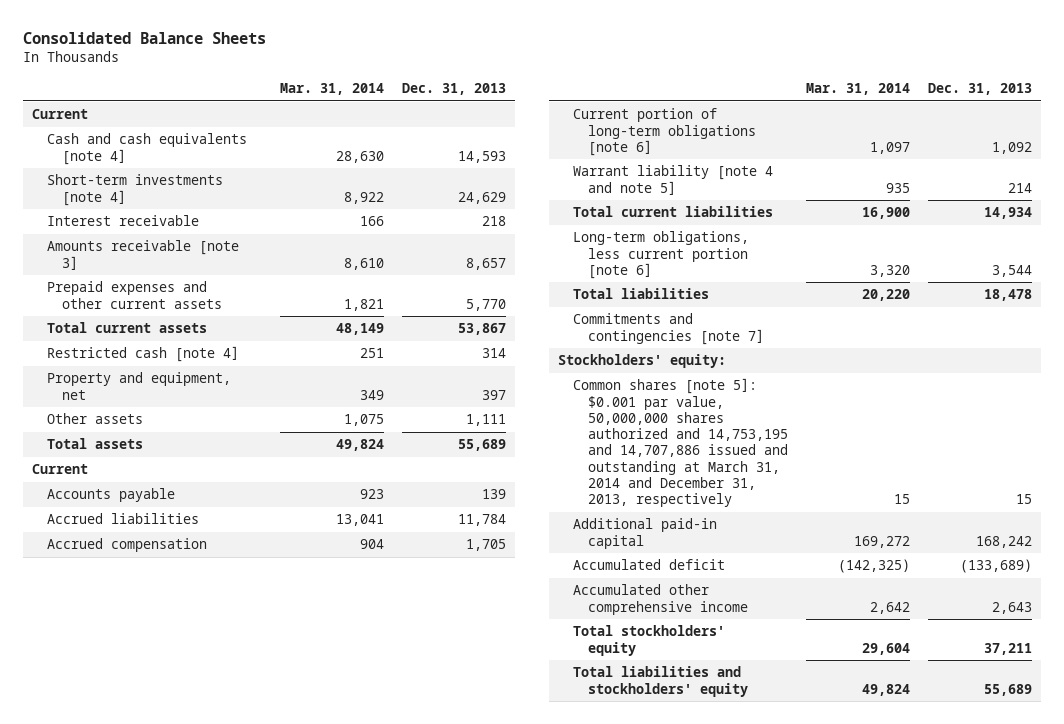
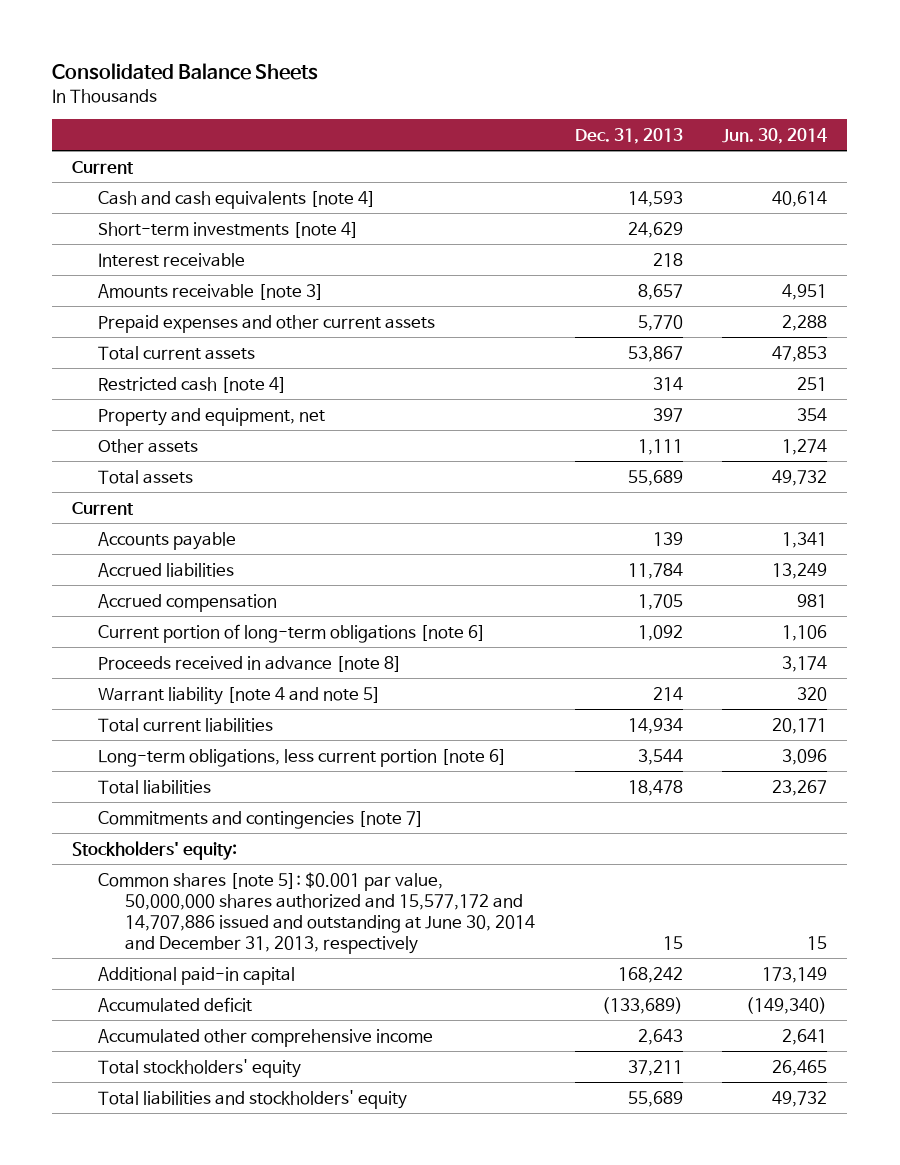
[279,83,384,96] Mar. 31, 2014 -> none
none -> [722,127,828,144] Jun. 30, 2014
none -> [98,655,403,672] Proceeds received in advance [note 8]
[572,378,788,508] Common shares [note 5]: $0.001 par value, 50,000,000 shares authorized and 14,753,195 and 14,707,886 issued and outstanding at March 31, 2014 and December 31, 2013, respectively -> [98,871,535,955] Common shares [note 5]: $0.001 par value, 50,000,000 shares authorized and 15,577,172 and 14,707,886 issued and outstanding at June 30, 2014 and December 31, 2013, respectively

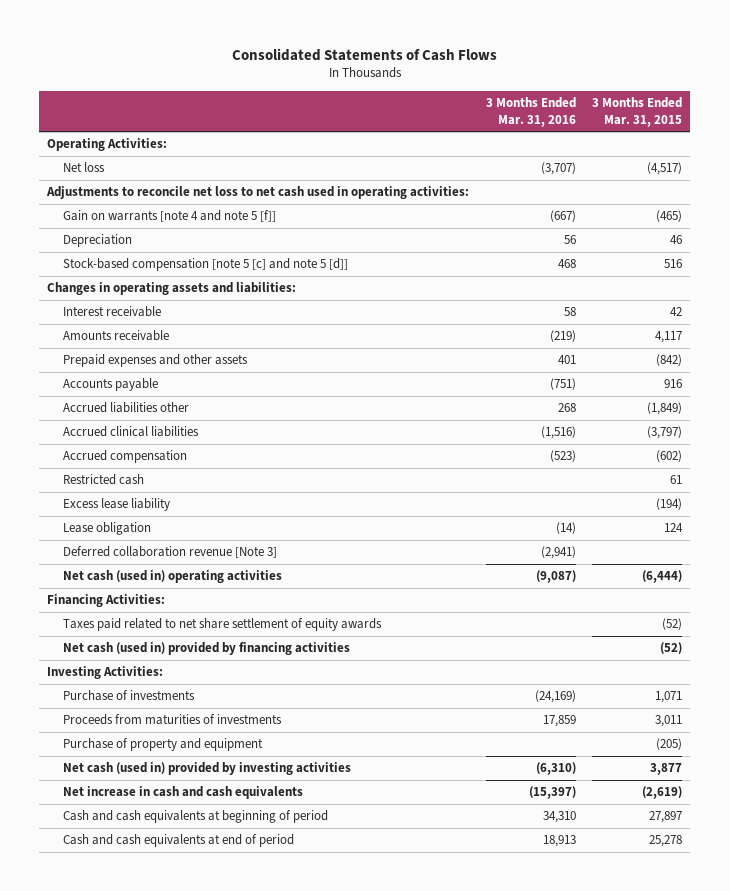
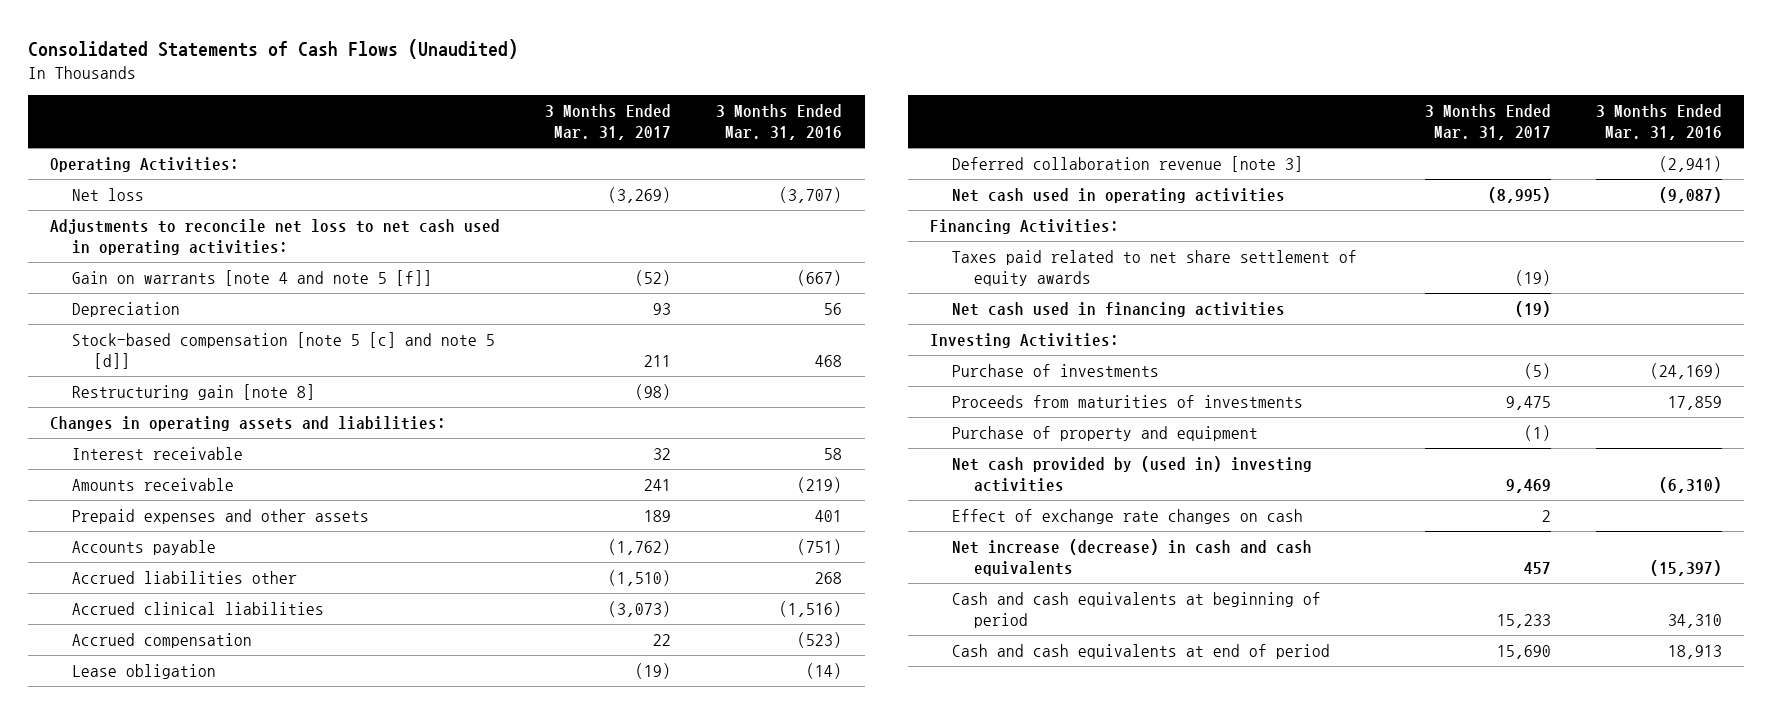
[231,47,497,61] Consolidated Statements of Cash Flows -> [28,38,519,59] Consolidated Statements of Cash Flows (Unaudited)
[592,96,683,127] 3 Months Ended Mar. 31, 2015 -> none
none -> [545,104,672,141] 3 Months Ended Mar. 31, 2017
none -> [72,384,316,401] Restructuring gain [note 8]
[62,474,144,486] Restricted cash -> none
[62,498,170,512] Excess lease liability -> none
[62,546,277,559] Deferred collaboration revenue [Note 3] -> [951,156,1303,173] Deferred collaboration revenue [note 3]
[62,570,282,584] Net cash (used in) operating activities -> [951,188,1285,204] Net cash used in operating activities
[62,642,350,656] Net cash (used in) provided by financing activities -> [951,302,1285,318] Net cash used in financing activities
[62,762,351,776] Net cash (used in) provided by investing activities -> [951,456,1312,492] Net cash provided by (used in) investing activities
none -> [951,509,1303,525] Effect of exchange rate changes on cash
[62,786,303,800] Net increase in cash and cash equivalents -> [951,539,1312,576] Net increase (decrease) in cash and cash equivalents

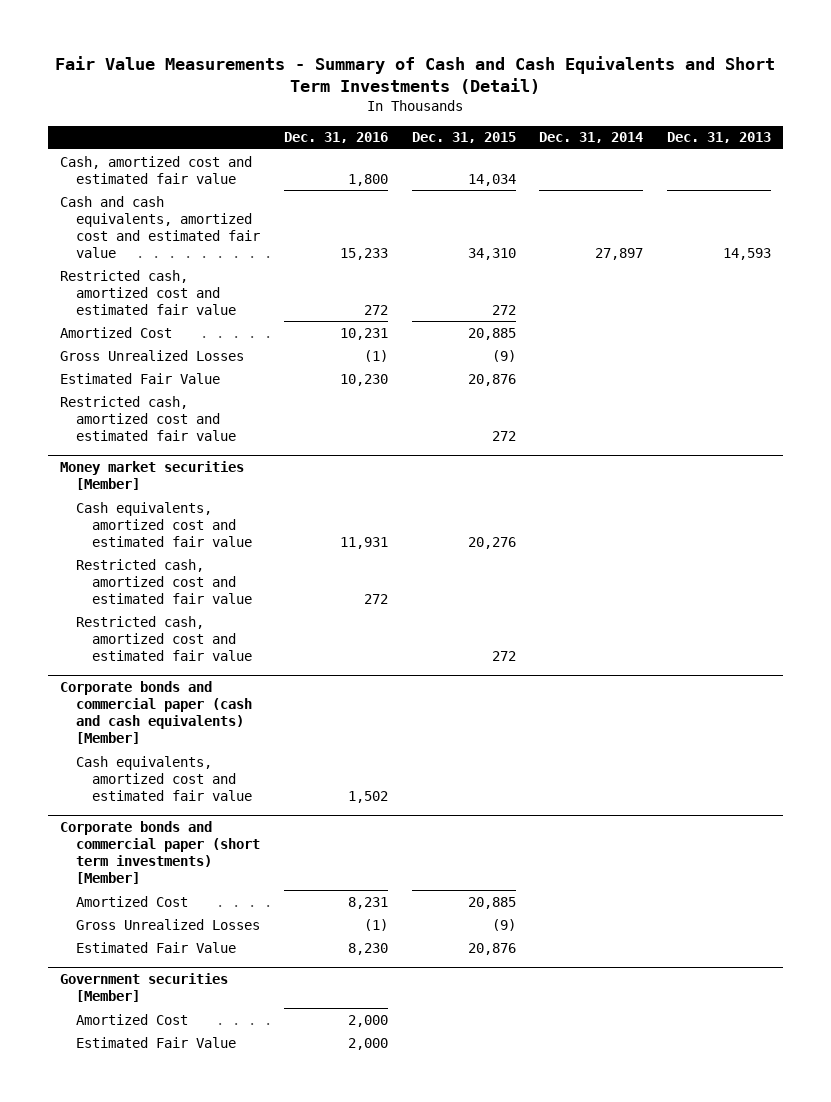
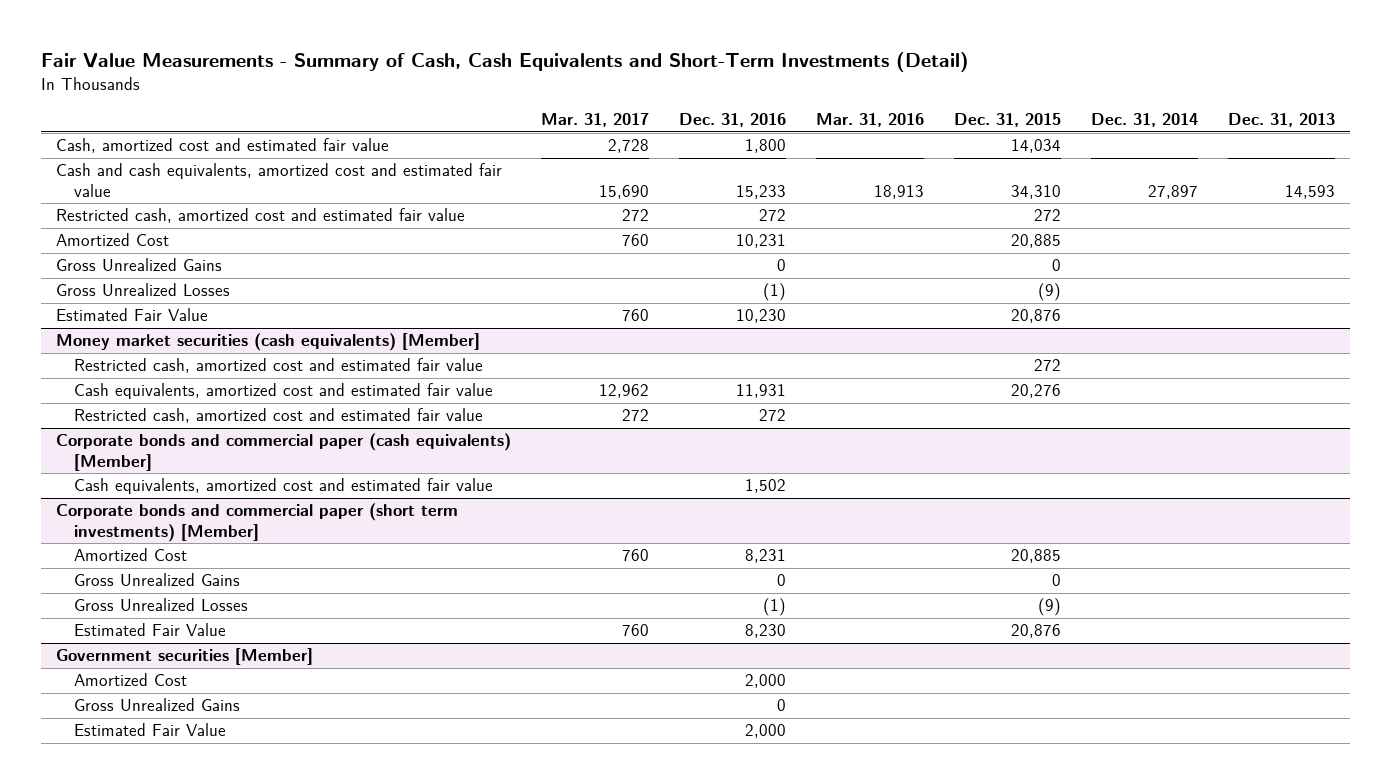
[55,56,776,95] Fair Value Measurements - Summary of Cash and Cash Equivalents and Short Term Investments (Detail) -> [41,52,970,73] Fair Value Measurements - Summary of Cash, Cash Equivalents and Short-Term Investments (Detail)
none -> [540,113,649,128] Mar. 31, 2017
none -> [815,113,924,128] Mar. 31, 2016
none -> [55,258,222,272] Gross Unrealized Gains
none -> [55,333,480,352] Money market securities (cash equivalents) [Member]
[59,461,244,491] Money market securities [Member] -> none
[76,615,253,661] Restricted cash, amortized cost and estimated fair value -> none
[59,681,253,745] Corporate bonds and commercial paper (cash and cash equivalents) [Member] -> [55,433,511,471] Corporate bonds and commercial paper (cash equivalents) [Member]
none -> [74,573,241,587] Gross Unrealized Gains
none -> [74,698,241,712] Gross Unrealized Gains

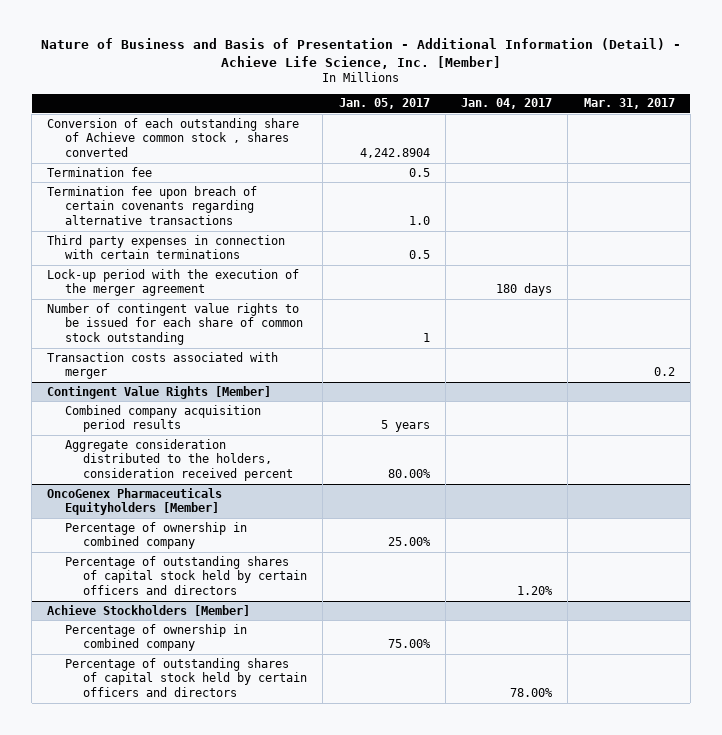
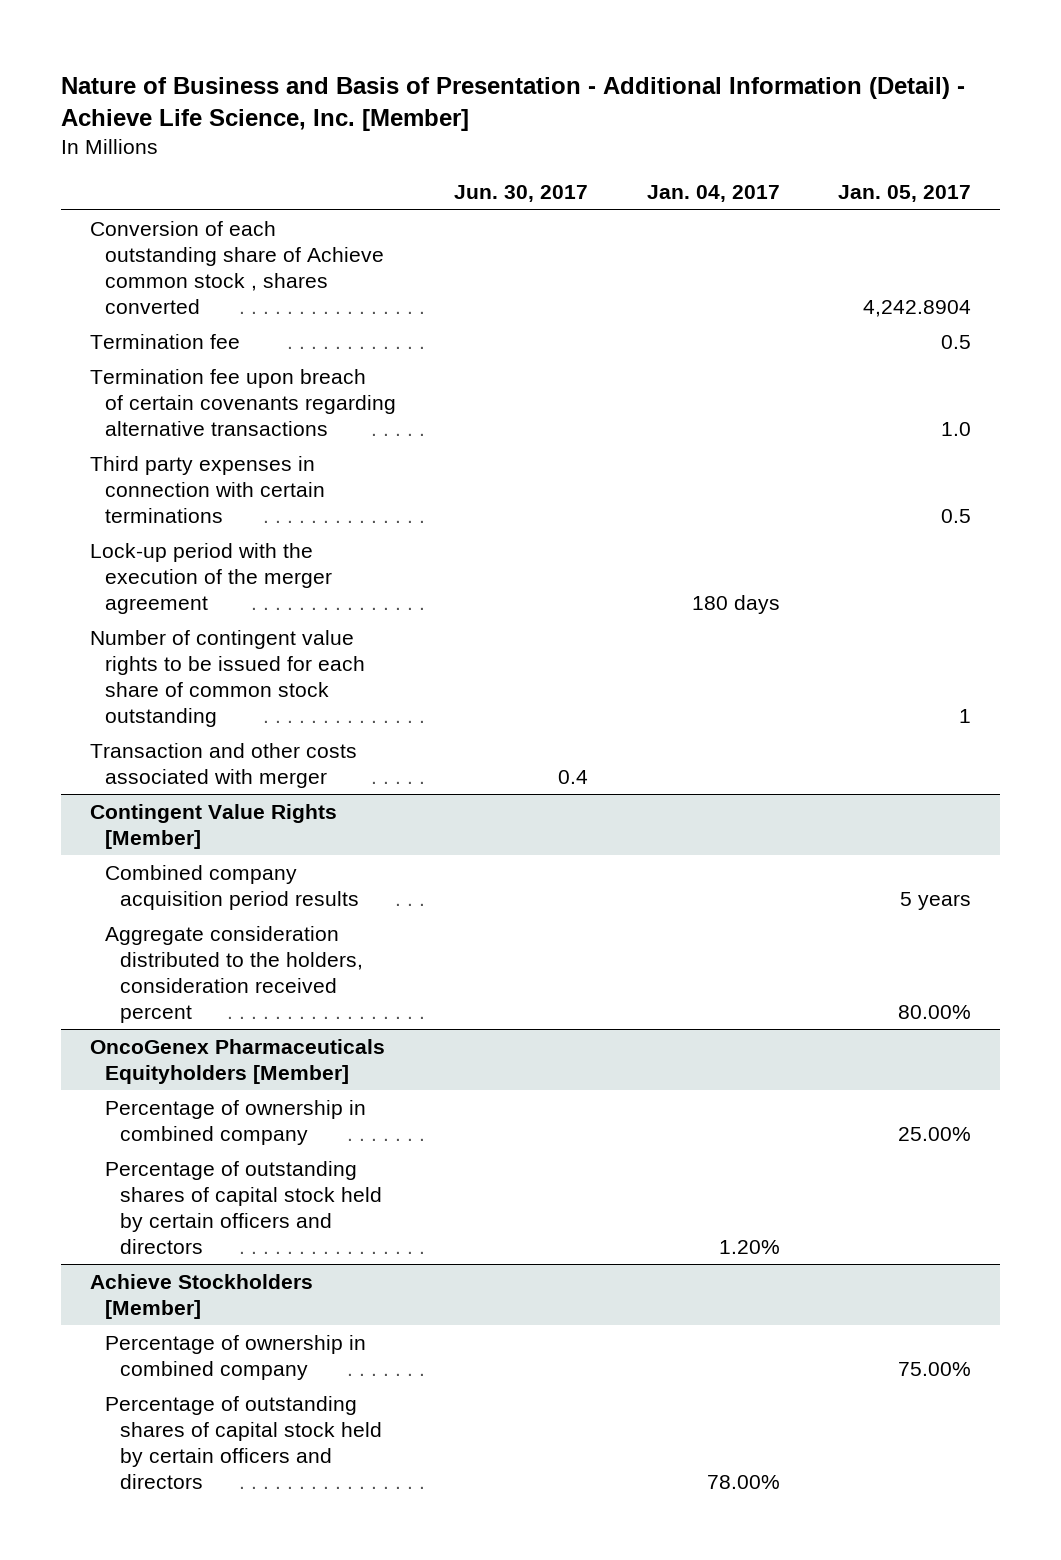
[583,98,675,110] Mar. 31, 2017 -> none
none -> [454,185,589,203] Jun. 30, 2017
[47,351,279,380] Transaction costs associated with merger -> [90,742,358,788] Transaction and other costs associated with merger

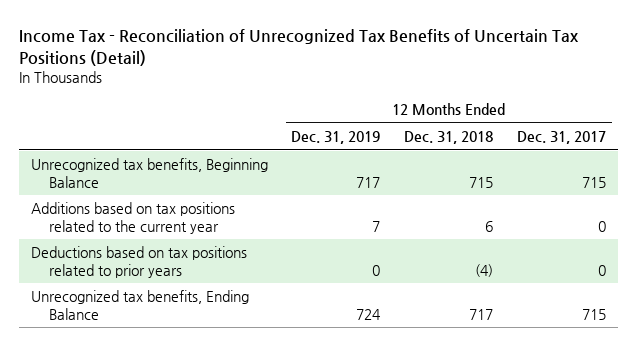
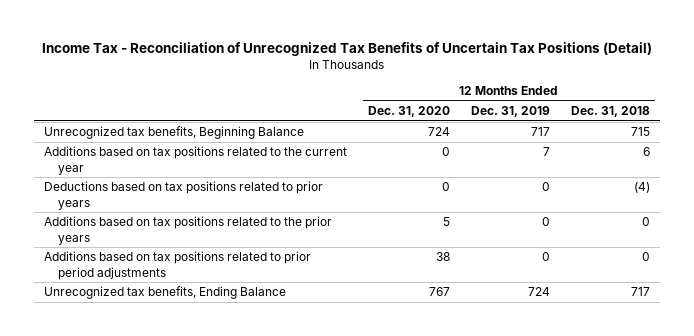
[517,131,607,145] Dec. 31, 2017 -> none
none -> [368,106,451,118] Dec. 31, 2020
none -> [44,216,333,245] Additions based on tax positions related to the prior years
none -> [44,251,312,280] Additions based on tax positions related to prior period adjustments

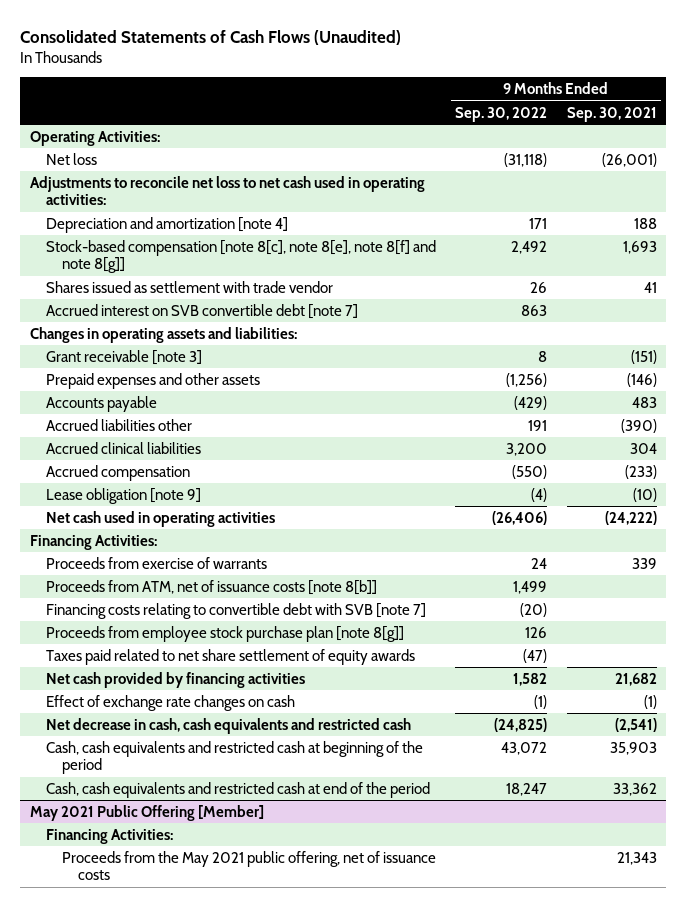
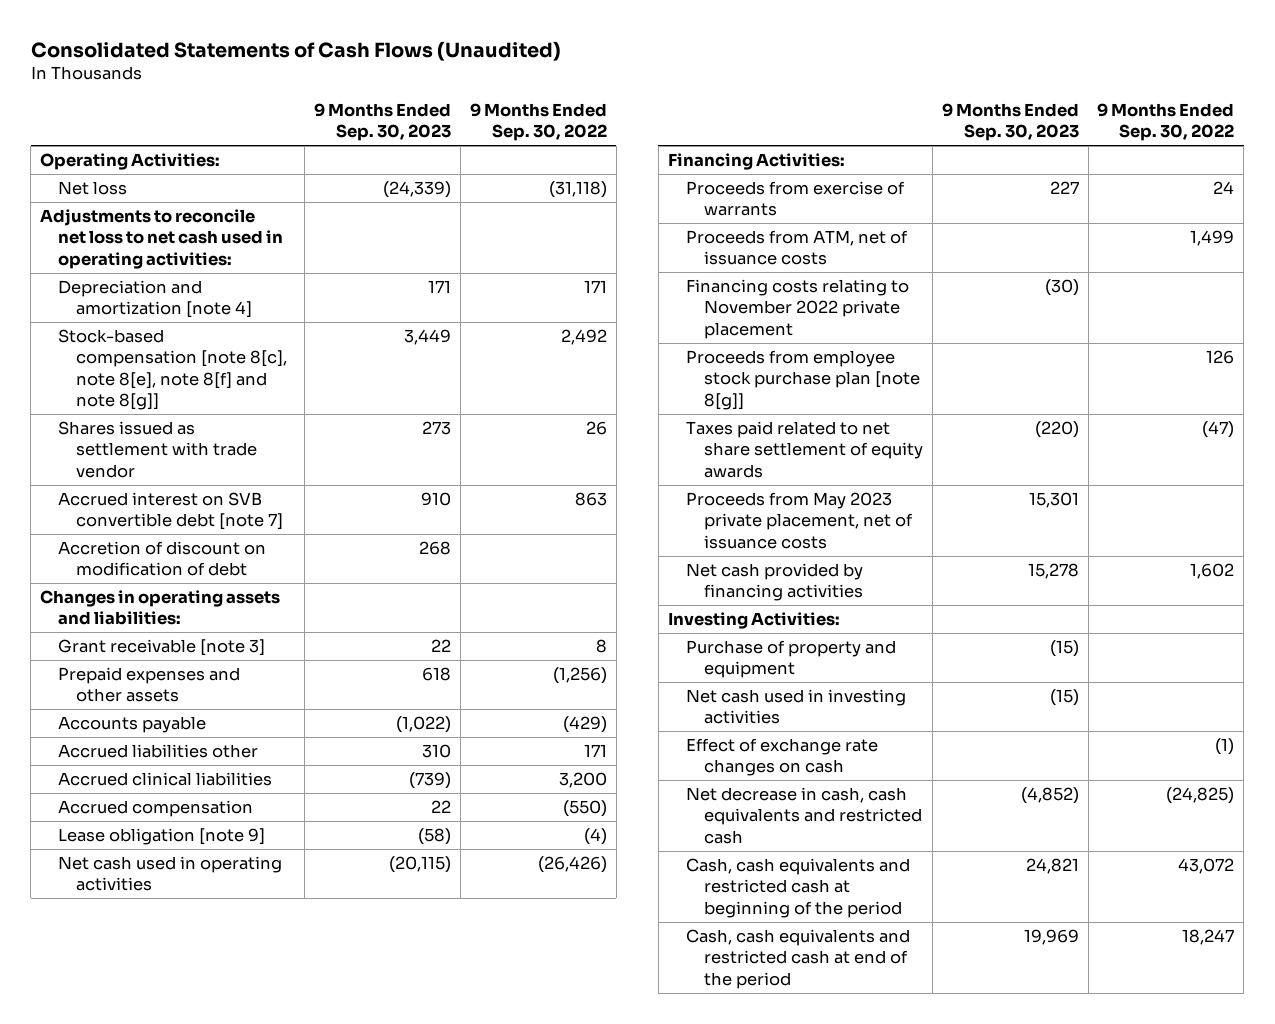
[566,106,657,122] Sep. 30, 2021 -> none
none -> [314,103,452,142] 9 Months Ended Sep. 30, 2023
none -> [58,541,267,577] Accretion of discount on modification of debt
[528,419,548,431] 191 -> [583,744,607,758] 171
[492,510,548,525] (26,406) -> [537,856,607,874] (26,426)
[45,602,426,619] Financing costs relating to convertible debt with SVB [note 7] -> none
[45,579,377,595] Proceeds from ATM, net of issuance costs [note 8[b]] -> [685,230,908,266] Proceeds from ATM, net of issuance costs
none -> [685,279,909,339] Financing costs relating to November 2022 private placement
none -> [685,492,913,549] Proceeds from May 2023 private placement, net of issuance costs
[513,672,548,686] 1,582 -> [1190,563,1235,580] 1,602
none -> [667,612,840,630] Investing Activities:
none -> [685,640,896,679] Purchase of property and equipment
none -> [685,689,906,725] Net cash used in investing activities
[29,804,264,821] May 2021 Public Offering [Member] -> none
[45,828,173,844] Financing Activities: -> none
[62,850,437,881] Proceeds from the May 2021 public offering, net of issuance costs -> none

